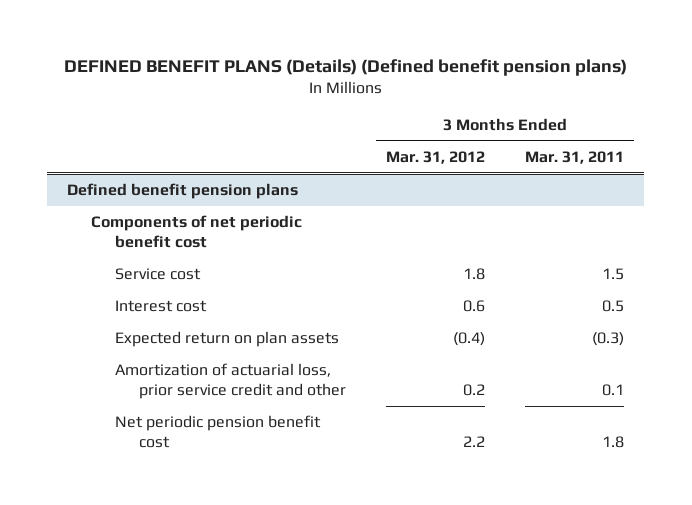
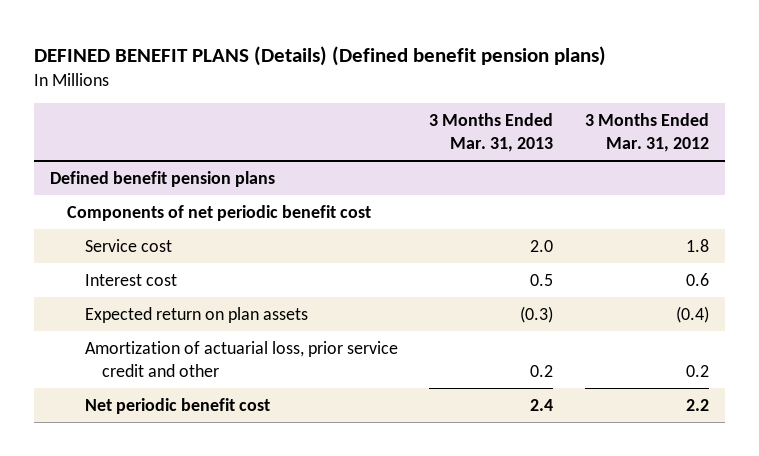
[525,151,625,165] Mar. 31, 2011 -> none
none -> [429,113,554,153] 3 Months Ended Mar. 31, 2013
[115,415,322,449] Net periodic pension benefit cost -> [84,397,270,414] Net periodic benefit cost

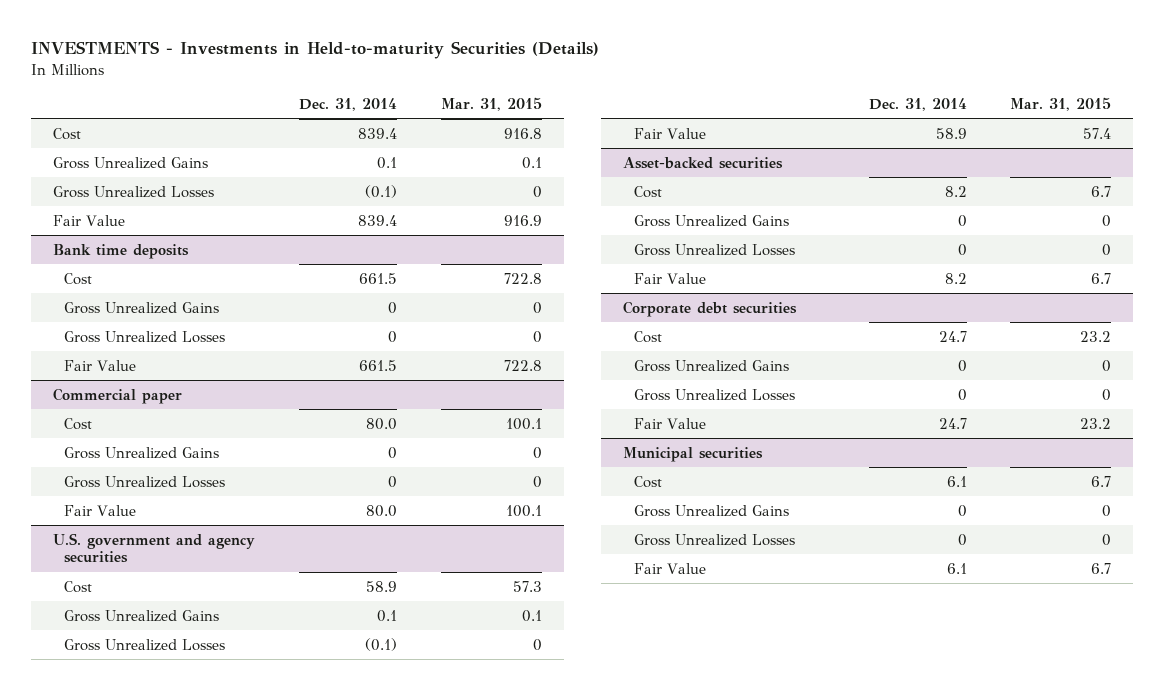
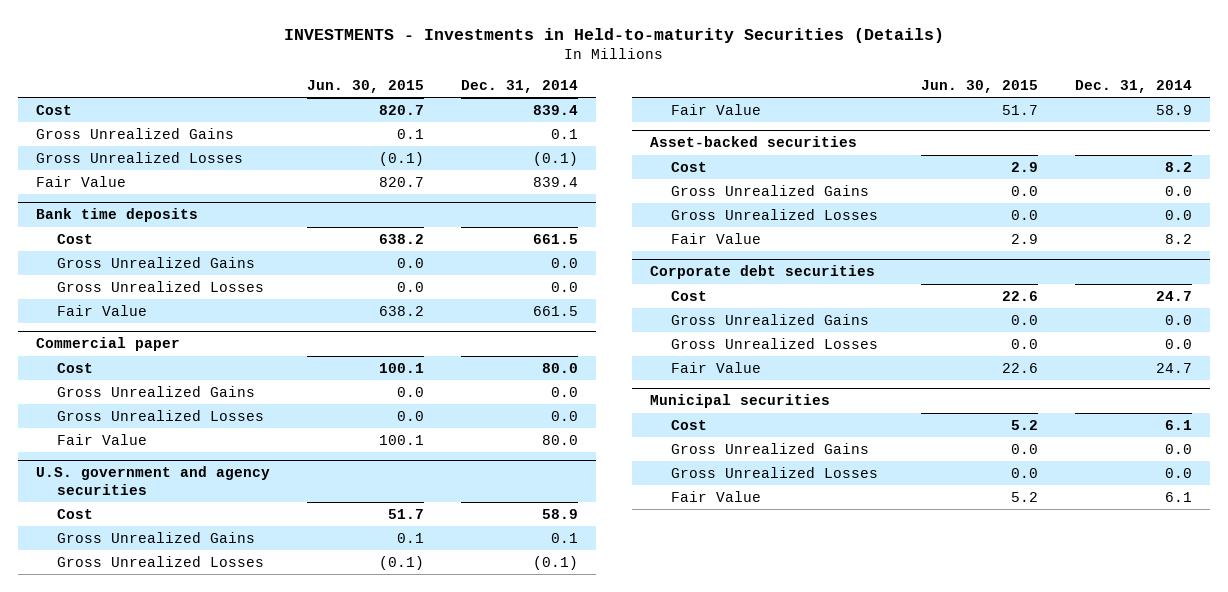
[440,96,542,111] Mar. 31, 2015 -> none
none -> [307,80,425,94] Jun. 30, 2015
[388,301,398,314] 0 -> [550,257,578,268] 0.0
[388,330,398,343] 0 -> [550,281,578,292] 0.0
[388,446,398,459] 0 -> [550,386,578,397] 0.0
[388,475,398,488] 0 -> [550,410,578,421] 0.0
[957,214,967,227] 0 -> [1164,185,1192,196] 0.0
[957,243,967,256] 0 -> [1164,209,1192,220] 0.0
[957,359,967,372] 0 -> [1164,314,1192,325] 0.0
[957,388,967,401] 0 -> [1164,338,1192,349] 0.0
[957,504,967,517] 0 -> [1164,443,1192,454] 0.0
[957,533,967,546] 0 -> [1164,467,1192,478] 0.0

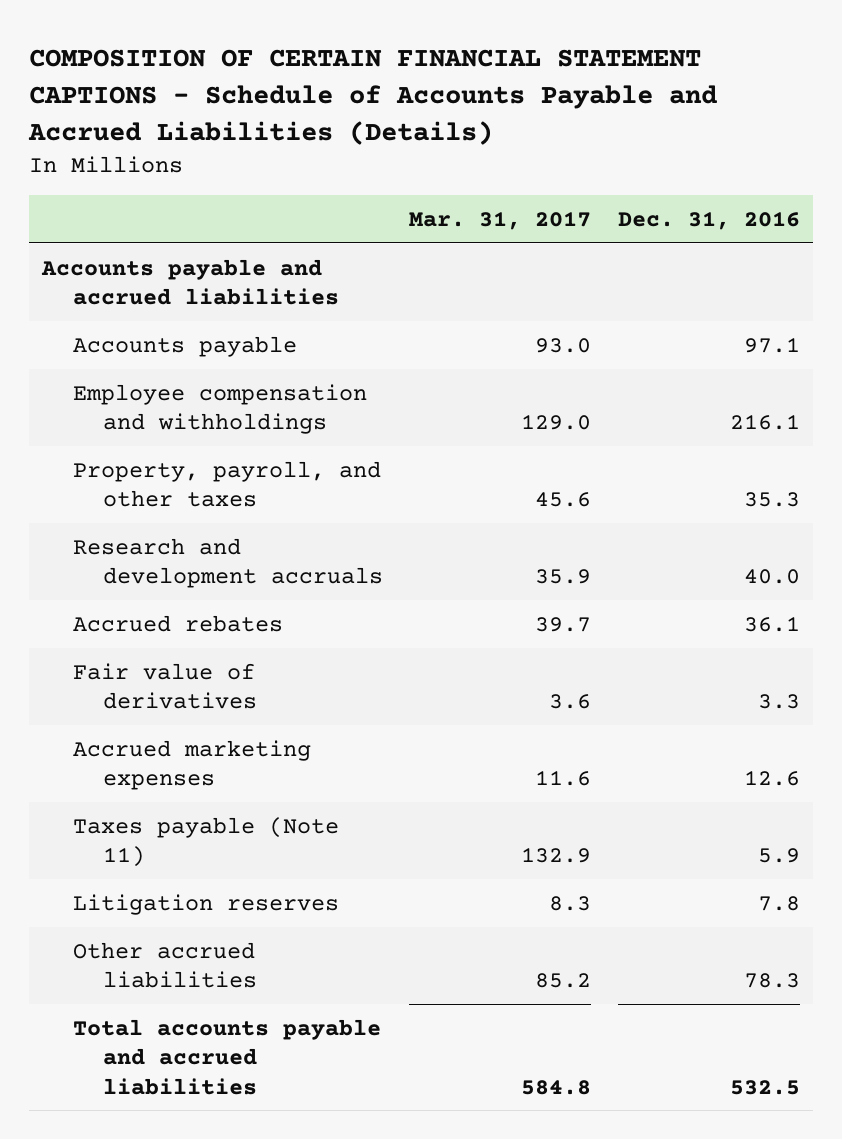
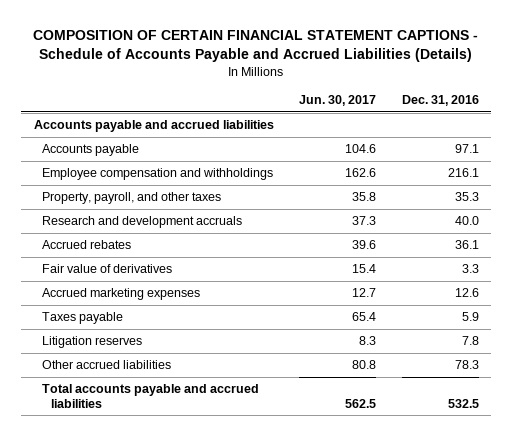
[409,211,592,231] Mar. 31, 2017 -> none
none -> [299,95,377,107] Jun. 30, 2017
[72,816,339,868] Taxes payable (Note 11) -> [42,312,124,325] Taxes payable

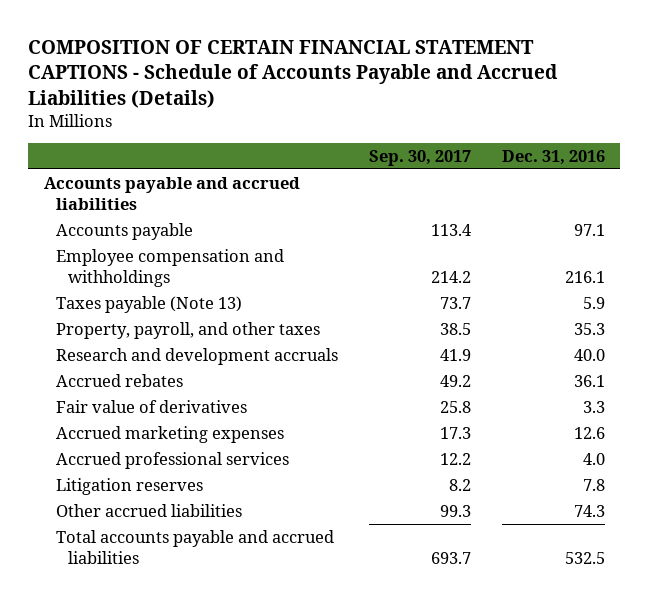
[299,95,377,107] Jun. 30, 2017 -> none
none -> [368,150,471,167] Sep. 30, 2017
none -> [55,295,242,313] Taxes payable (Note 13)
[42,312,124,325] Taxes payable -> none
none -> [55,451,289,469] Accrued professional services
[454,360,479,370] 78.3 -> [573,504,605,517] 74.3

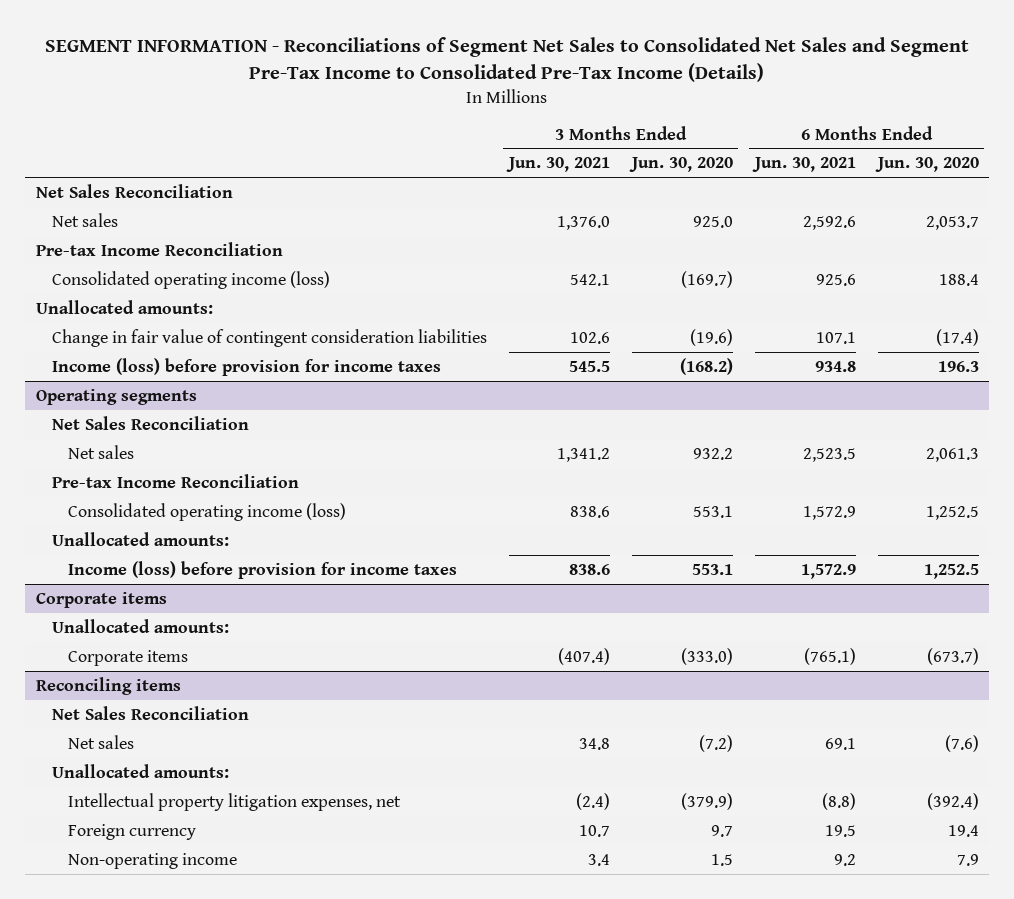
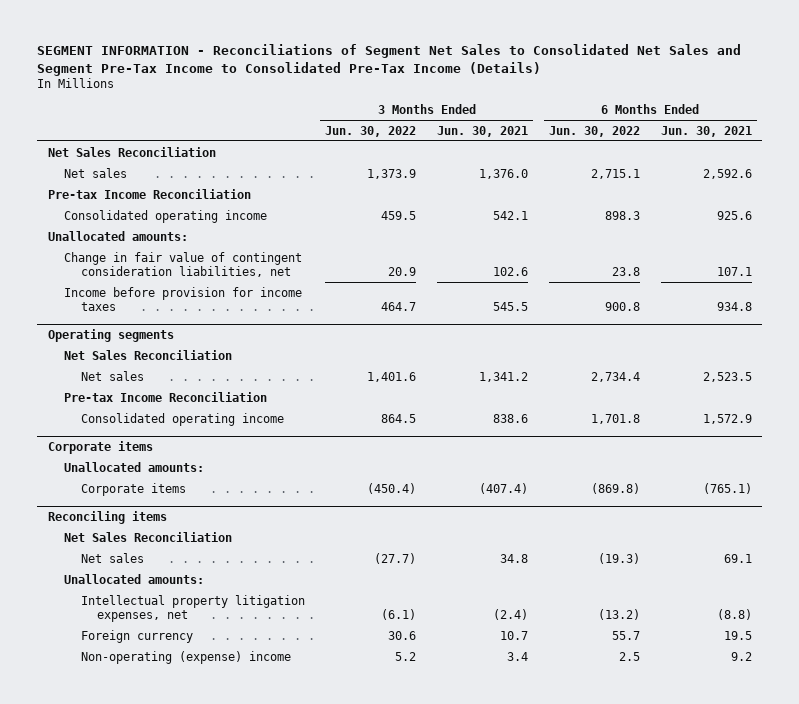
[628,157,733,173] Jun. 30, 2020 -> none
[874,157,979,173] Jun. 30, 2020 -> none
none -> [325,125,417,137] Jun. 30, 2022
none -> [548,125,640,137] Jun. 30, 2022
[52,270,331,289] Consolidated operating income (loss) -> [64,209,268,223] Consolidated operating income
[52,328,488,347] Change in fair value of contingent consideration liabilities -> [64,251,303,277] Change in fair value of contingent consideration liabilities, net
[52,357,442,376] Income (loss) before provision for income taxes -> [64,286,303,311] Income before provision for income taxes
[52,531,230,546] Unallocated amounts: -> none
[68,560,458,579] Income (loss) before provision for income taxes -> none
[68,502,347,521] Consolidated operating income (loss) -> [80,412,284,426] Consolidated operating income
[68,852,238,869] Non-operating income -> [80,650,291,664] Non-operating (expense) income

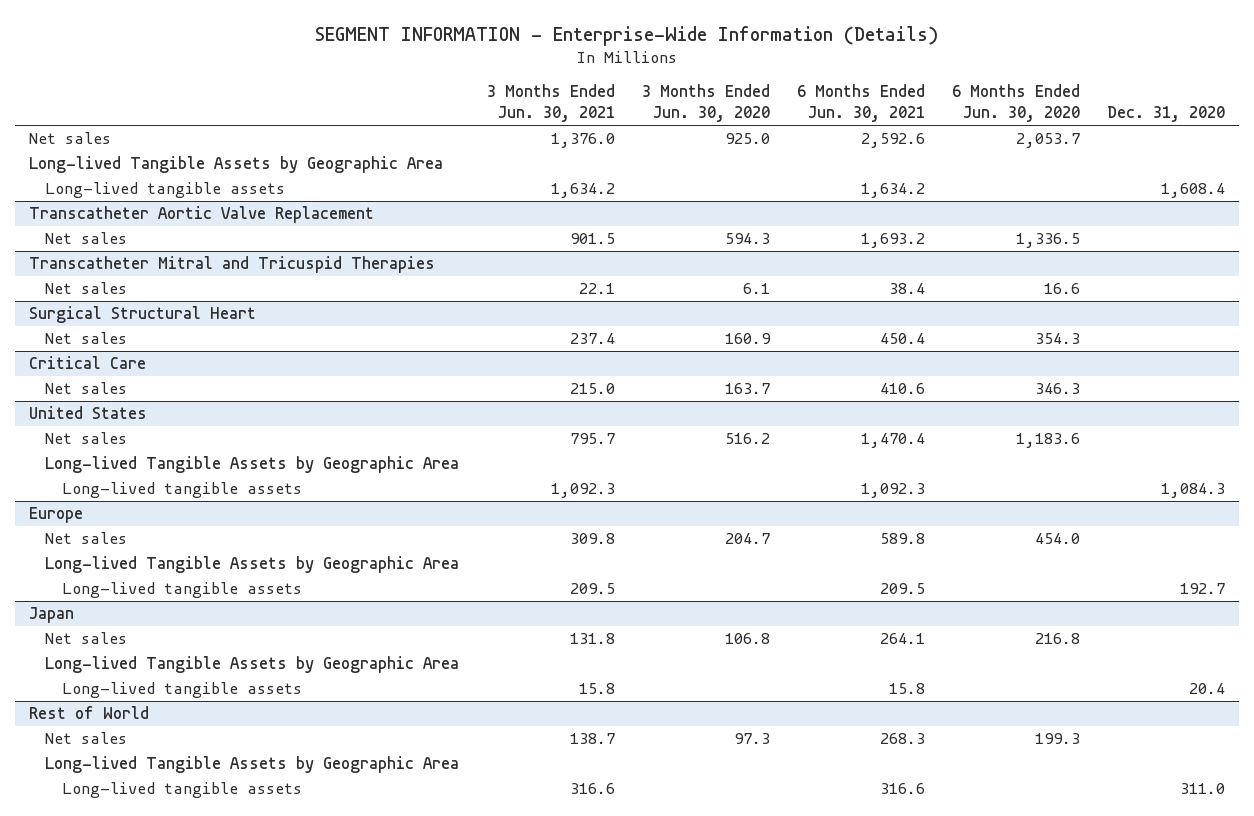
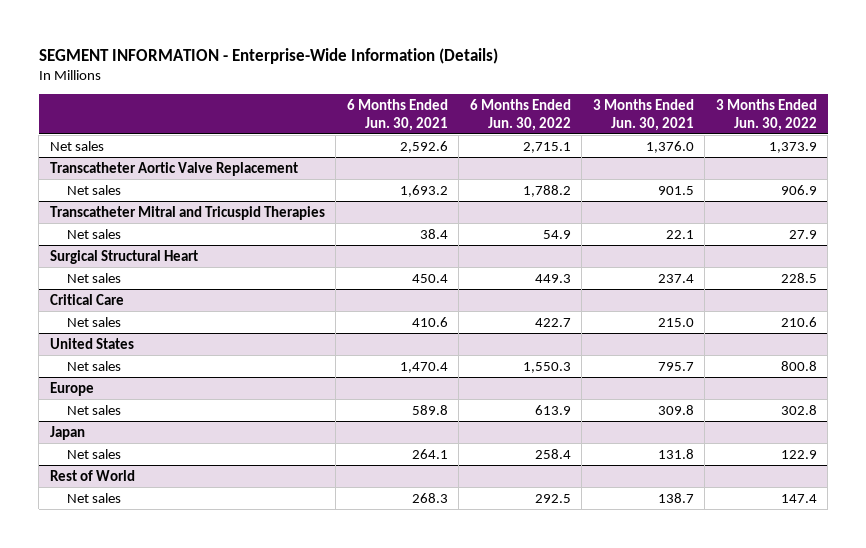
[641,84,770,123] 3 Months Ended Jun. 30, 2020 -> none
[952,84,1081,123] 6 Months Ended Jun. 30, 2020 -> none
[1107,106,1226,123] Dec. 31, 2020 -> none
none -> [469,99,571,131] 6 Months Ended Jun. 30, 2022
none -> [715,99,817,131] 3 Months Ended Jun. 30, 2022
[28,156,443,174] Long-lived Tangible Assets by Geographic Area -> none
[45,182,286,199] Long-lived tangible assets -> none
[45,456,460,474] Long-lived Tangible Assets by Geographic Area -> none
[61,482,302,499] Long-lived tangible assets -> none
[45,556,460,574] Long-lived Tangible Assets by Geographic Area -> none
[61,582,302,599] Long-lived tangible assets -> none
[45,656,460,674] Long-lived Tangible Assets by Geographic Area -> none
[61,682,302,699] Long-lived tangible assets -> none
[45,756,460,774] Long-lived Tangible Assets by Geographic Area -> none
[61,782,302,799] Long-lived tangible assets -> none

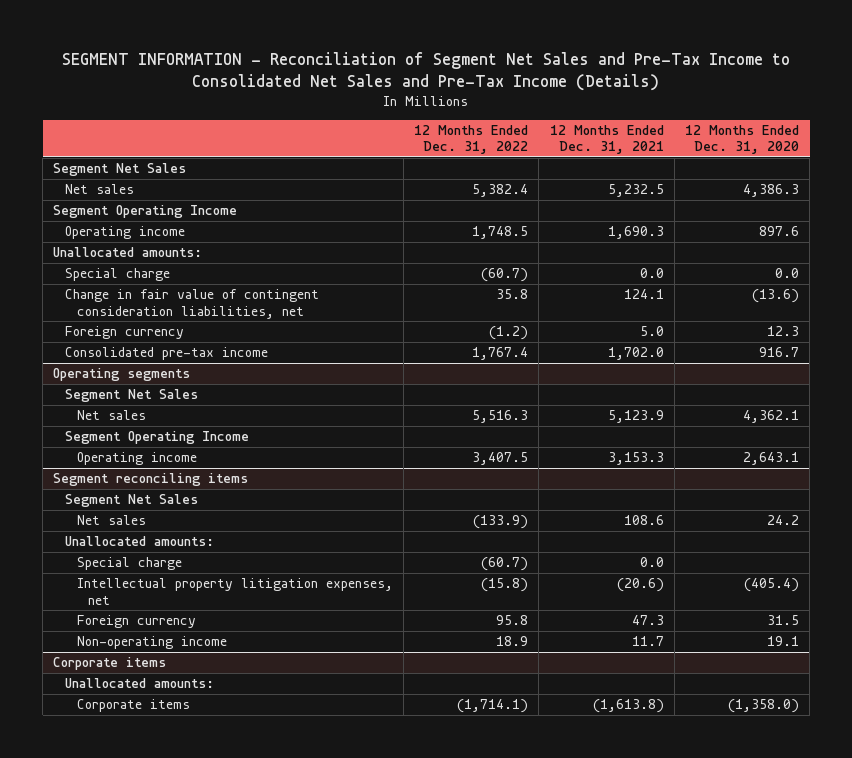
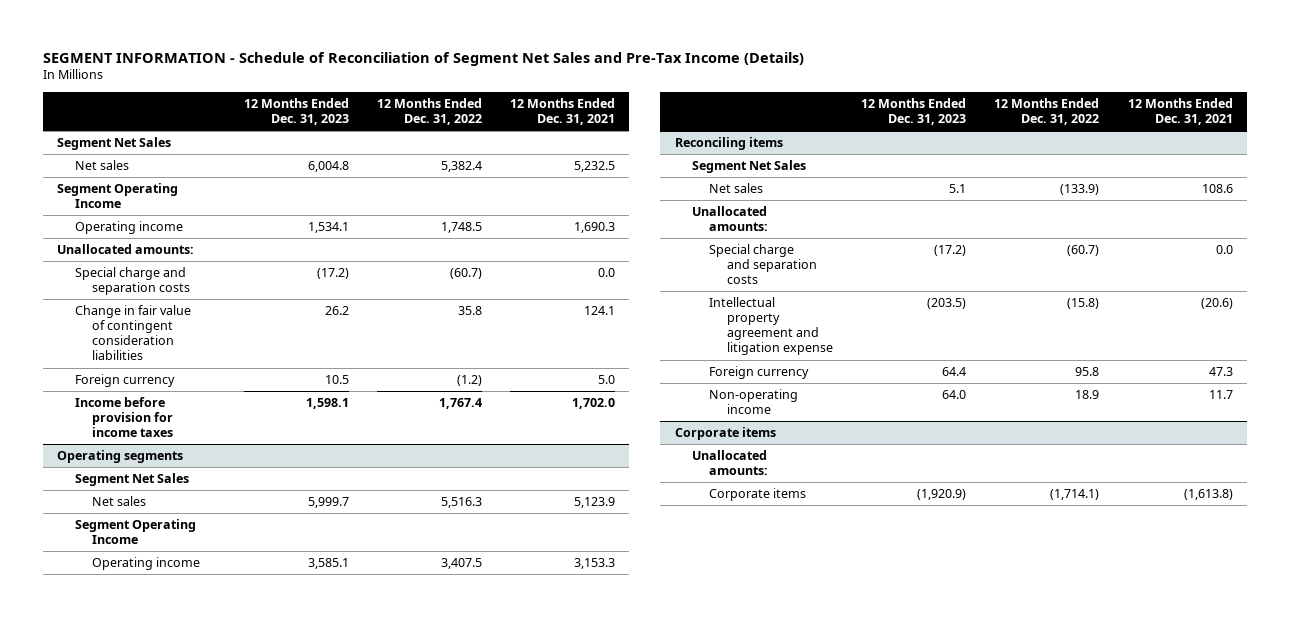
[62,51,791,91] SEGMENT INFORMATION - Reconciliation of Segment Net Sales and Pre-Tax Income to Consolidated Net Sales and Pre-Tax Income (Details) -> [43,51,805,66] SEGMENT INFORMATION - Schedule of Reconciliation of Segment Net Sales and Pre-Tax Income (Details)
[685,125,800,155] 12 Months Ended Dec. 31, 2020 -> none
none -> [243,97,349,125] 12 Months Ended Dec. 31, 2023
[64,268,170,282] Special charge -> [74,267,191,296] Special charge and separation costs
[64,289,319,319] Change in fair value of contingent consideration liabilities, net -> [74,305,191,361] Change in fair value of contingent consideration liabilities
[64,347,268,361] Consolidated pre-tax income -> [74,397,174,438] Income before provision for income taxes
[53,473,249,487] Segment reconciling items -> [674,137,783,151] Reconciling items
[76,557,182,571] Special charge -> [709,244,817,285] Special charge and separation costs
[76,578,393,605] Intellectual property litigation expenses, net -> [709,297,833,356] Intellectual property agreement and litigation expense

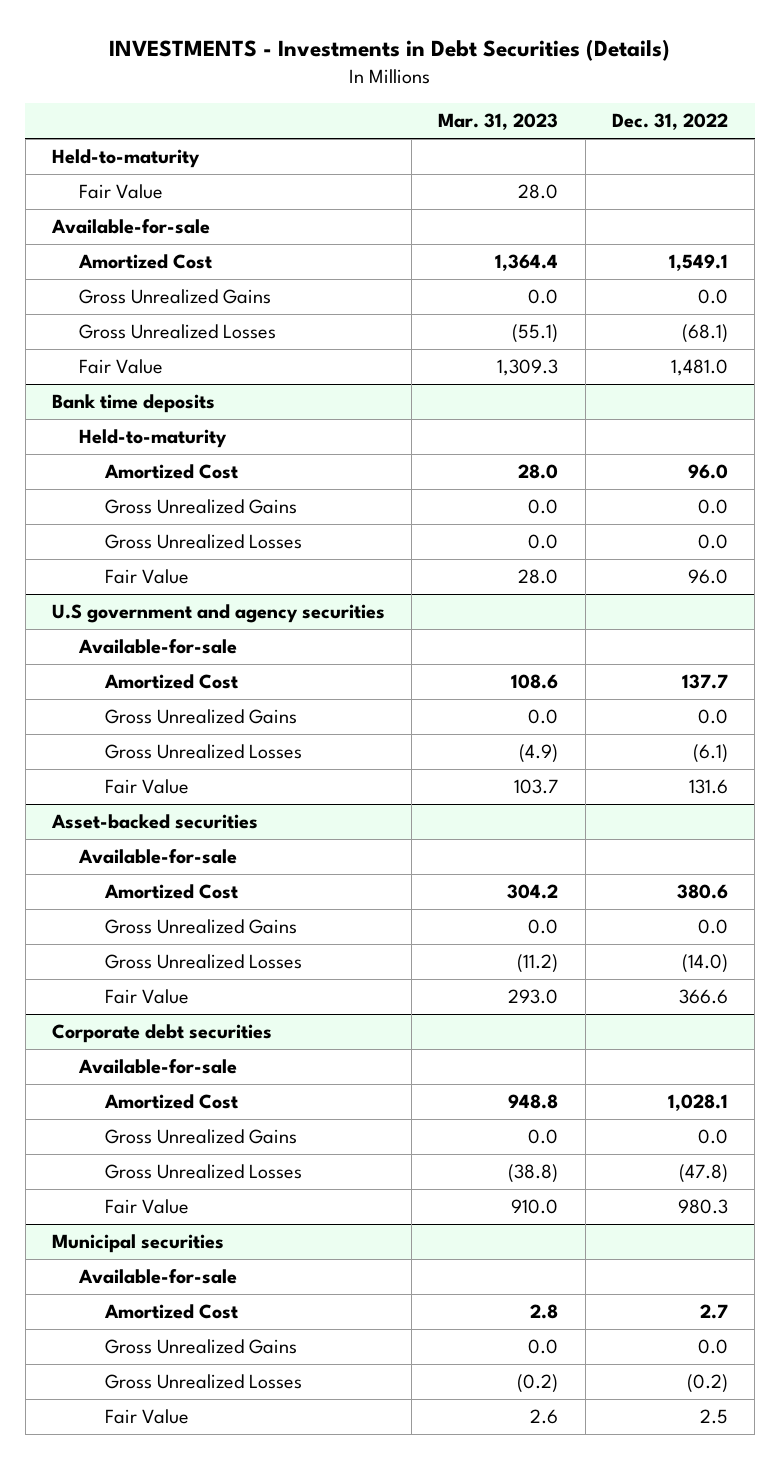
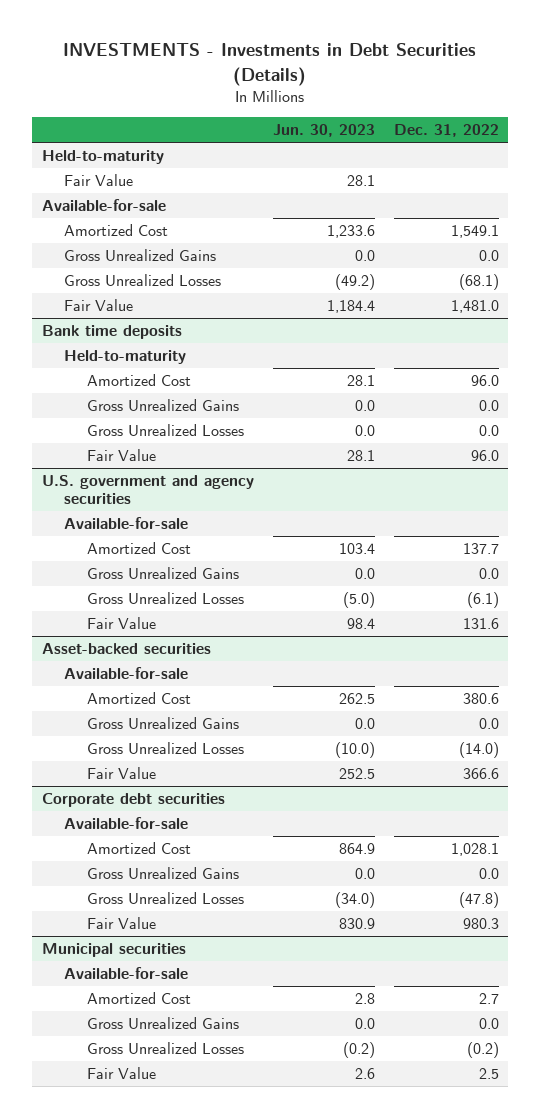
[438,112,559,130] Mar. 31, 2023 -> none
none -> [272,124,375,138] Jun. 30, 2023
[51,604,385,624] U.S government and agency securities -> [41,474,254,505] U.S. government and agency securities

